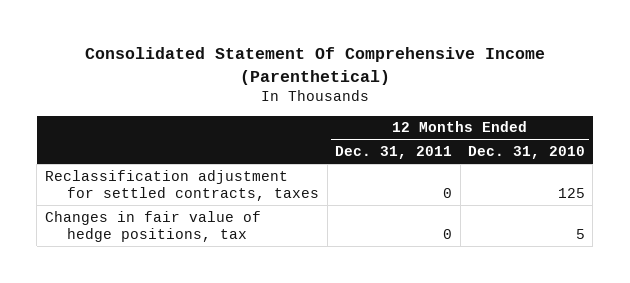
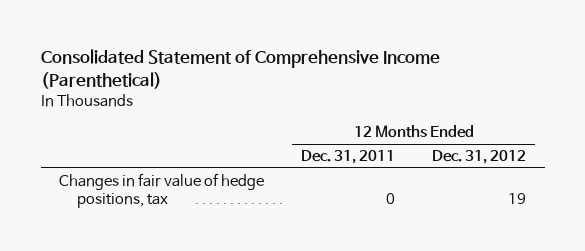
[84,47,545,85] Consolidated Statement Of Comprehensive Income (Parenthetical) -> [40,49,440,89] Consolidated Statement of Comprehensive Income (Parenthetical)
[467,146,585,160] Dec. 31, 2010 -> none
none -> [432,150,527,165] Dec. 31, 2012
[44,169,320,202] Reclassification adjustment for settled contracts, taxes -> none

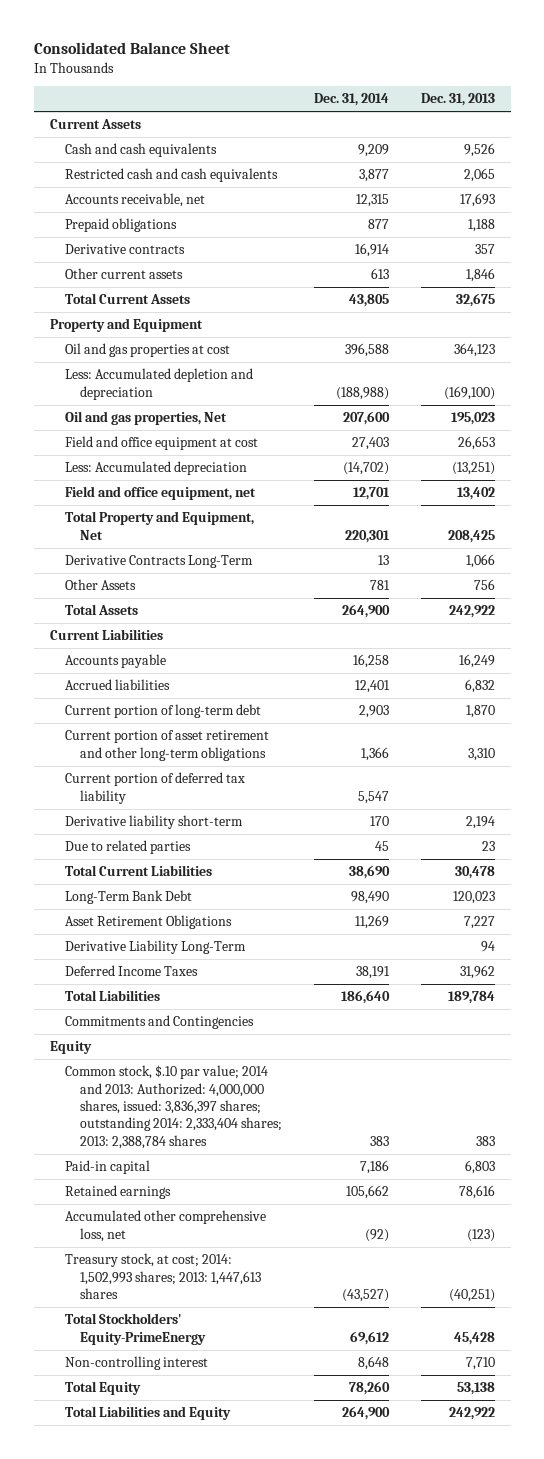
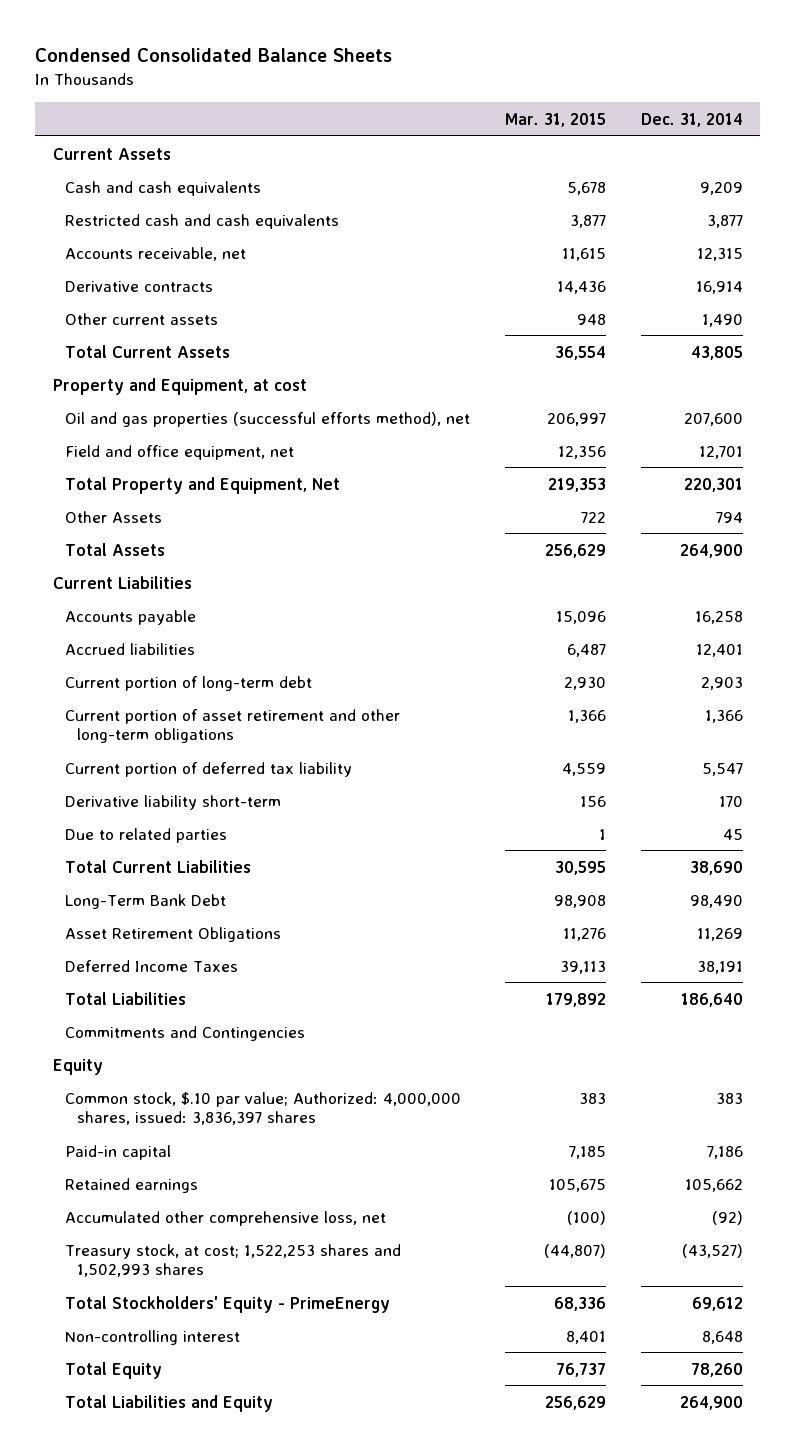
[33,42,230,55] Consolidated Balance Sheet -> [35,48,393,63] Condensed Consolidated Balance Sheets
[420,93,495,107] Dec. 31, 2013 -> none
none -> [504,112,606,127] Mar. 31, 2015
[64,218,177,233] Prepaid obligations -> none
[370,268,389,280] 613 -> [701,313,743,327] 1,490
[64,343,230,358] Oil and gas properties at cost -> none
[64,368,253,400] Less: Accumulated depletion and depreciation -> none
[64,436,258,451] Field and office equipment at cost -> none
[64,461,247,476] Less: Accumulated depreciation -> none
[49,318,203,333] Property and Equipment -> [52,377,307,395] Property and Equipment, at cost
[64,411,227,426] Oil and gas properties, Net -> [65,411,471,427] Oil and gas properties (successful efforts method), net
[64,555,253,569] Derivative Contracts Long-Term -> none
[369,580,390,591] 781 -> [715,511,743,523] 794
[64,940,246,955] Derivative Liability Long-Term -> none
[64,1065,282,1149] Common stock, $.10 par value; 2014 and 2013: Authorized: 4,000,000 shares, issued: 3,836,397 shares; outstanding 2014: 2,333,404 shares; 2013: 2,388,784 shares -> [65,1091,462,1126] Common stock, $.10 par value; Authorized: 4,000,000 shares, issued: 3,836,397 shares
[64,1253,261,1299] Treasury stock, at cost; 2014: 1,502,993 shares; 2013: 1,447,613 shares -> [65,1243,402,1278] Treasury stock, at cost; 1,522,253 shares and 1,502,993 shares
[64,1313,206,1345] Total Stockholders' Equity-PrimeEnergy -> [65,1295,391,1313] Total Stockholders' Equity - PrimeEnergy

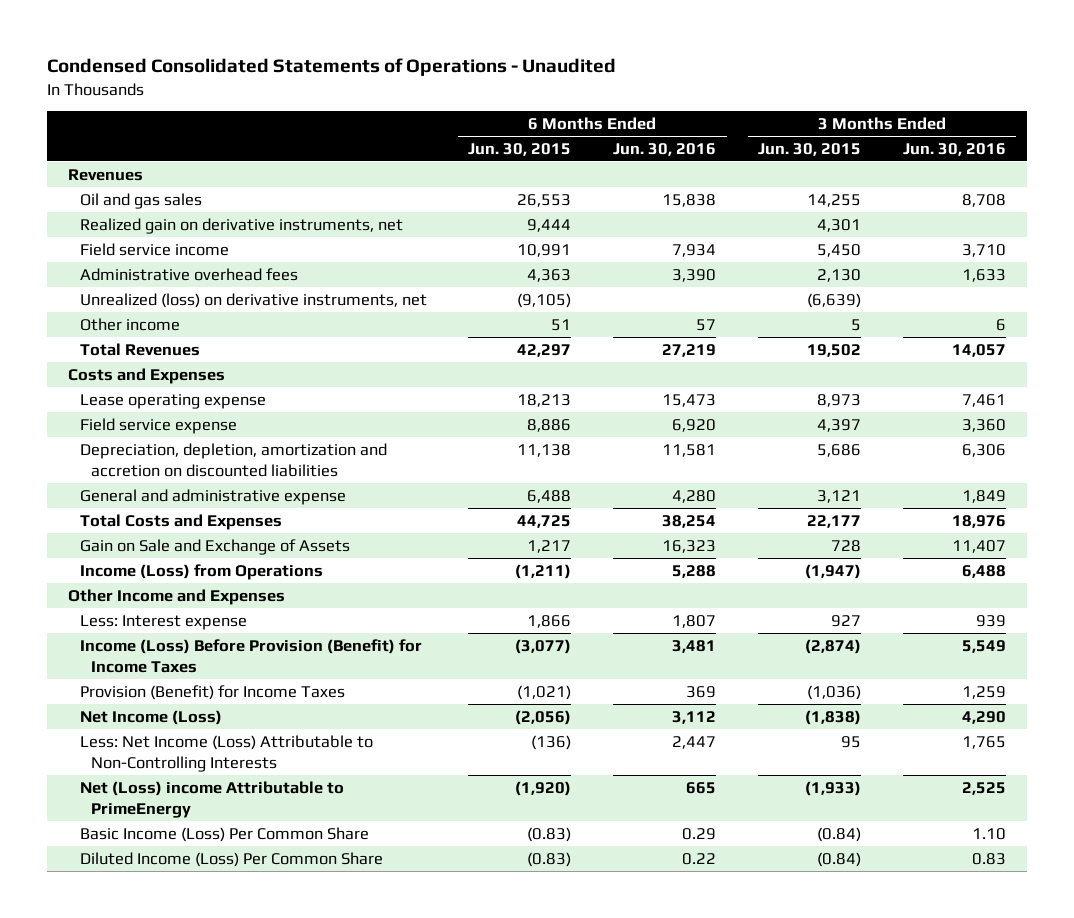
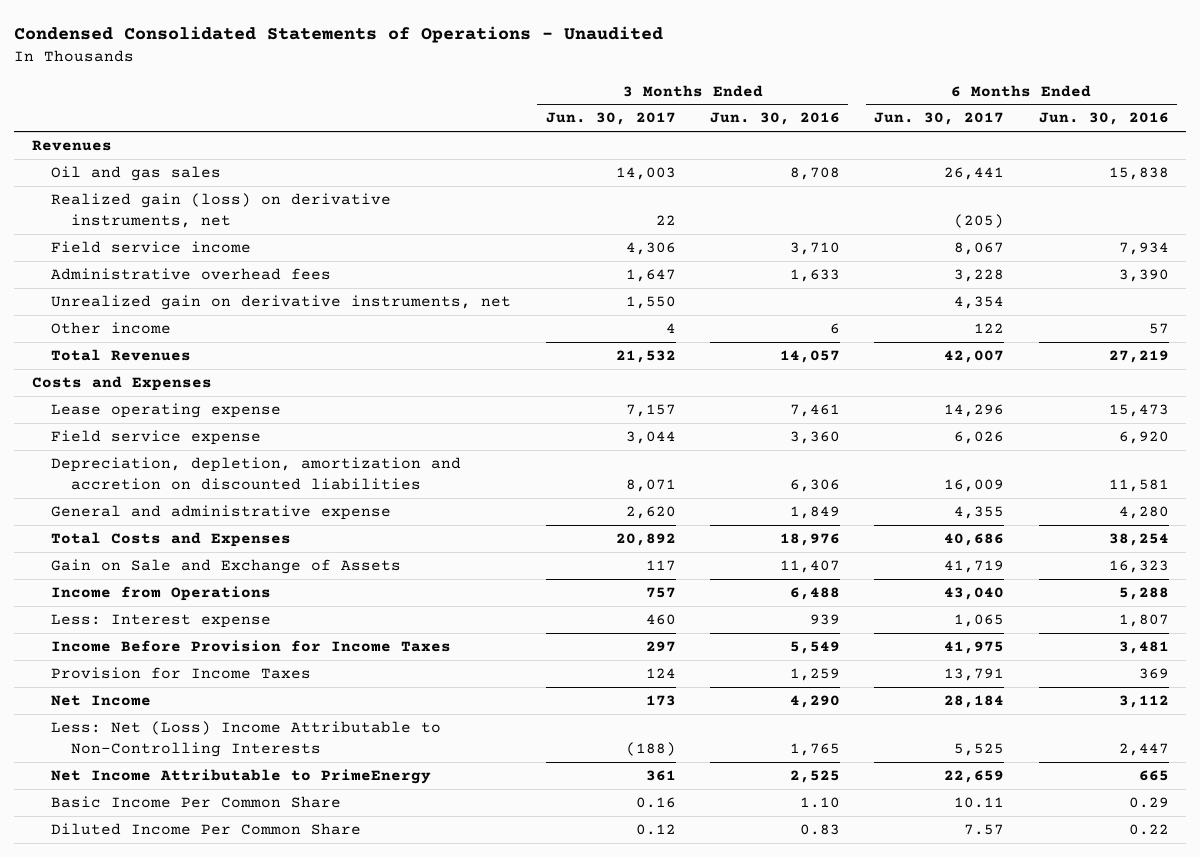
[468,142,572,156] Jun. 30, 2015 -> none
[758,142,862,156] Jun. 30, 2015 -> none
none -> [545,112,676,126] Jun. 30, 2017
none -> [874,112,1005,126] Jun. 30, 2017
[79,217,403,234] Realized gain on derivative instruments, net -> [51,193,392,228] Realized gain (loss) on derivative instruments, net
[79,292,427,308] Unrealized (loss) on derivative instruments, net -> [51,295,512,311] Unrealized gain on derivative instruments, net
[67,588,285,605] Other Income and Expenses -> none
[79,563,323,580] Income (Loss) from Operations -> [51,586,272,602] Income from Operations
[79,638,422,673] Income (Loss) Before Provision (Benefit) for Income Taxes -> [51,640,452,653] Income Before Provision for Income Taxes
[79,684,345,700] Provision (Benefit) for Income Taxes -> [51,667,312,680] Provision for Income Taxes
[79,709,222,725] Net Income (Loss) -> [51,695,152,707] Net Income
[79,734,373,772] Less: Net Income (Loss) Attributable to Non-Controlling Interests -> [51,721,442,757] Less: Net (Loss) Income Attributable to Non-Controlling Interests
[79,780,344,818] Net (Loss) income Attributable to PrimeEnergy -> [51,769,432,785] Net Income Attributable to PrimeEnergy
[79,826,369,842] Basic Income (Loss) Per Common Share -> [51,796,342,809] Basic Income Per Common Share
[79,851,383,867] Diluted Income (Loss) Per Common Share -> [51,823,362,836] Diluted Income Per Common Share

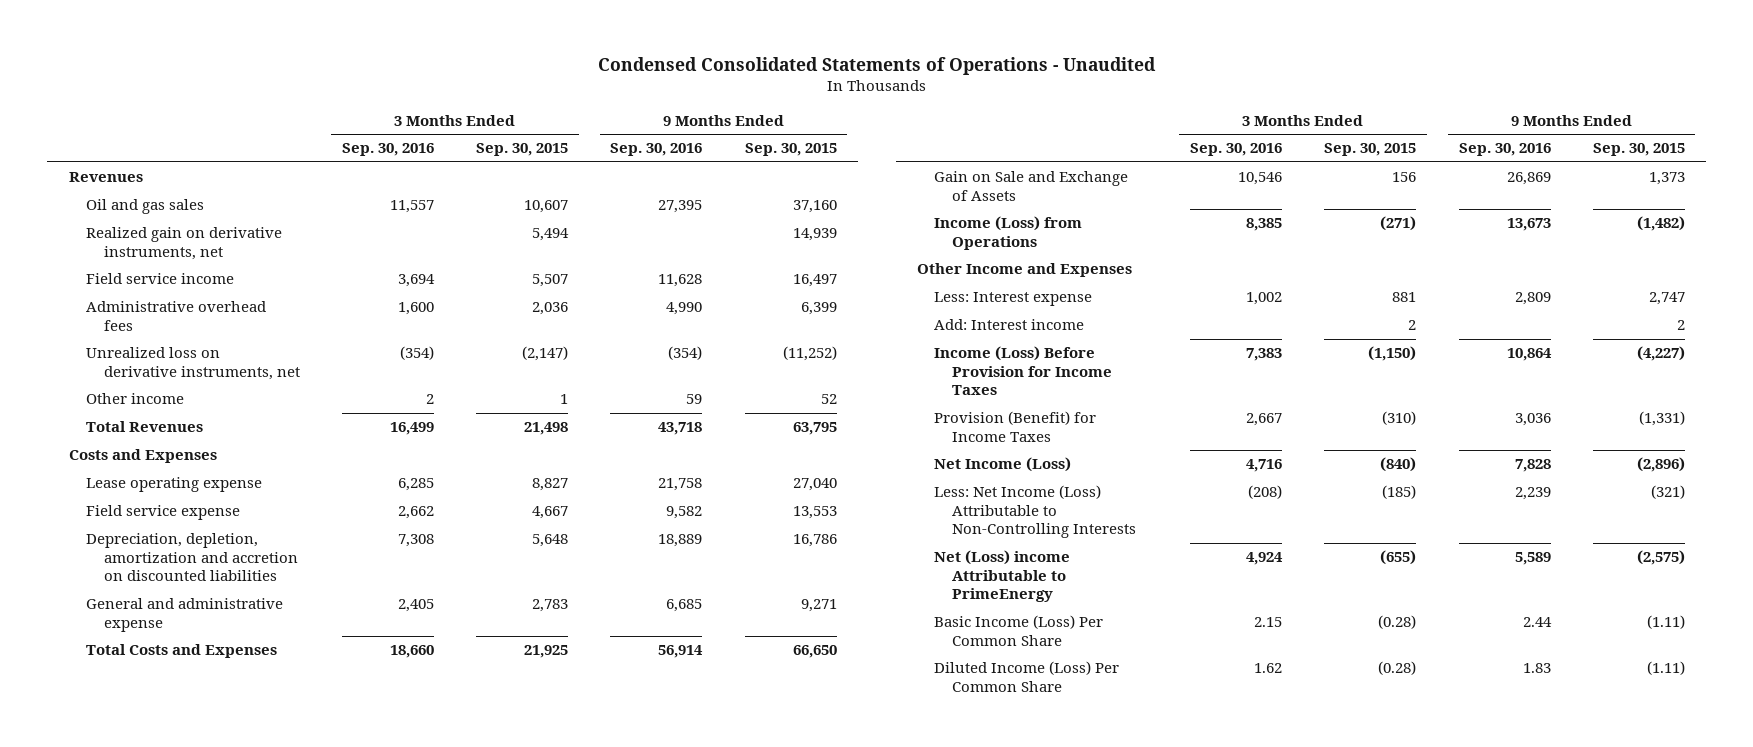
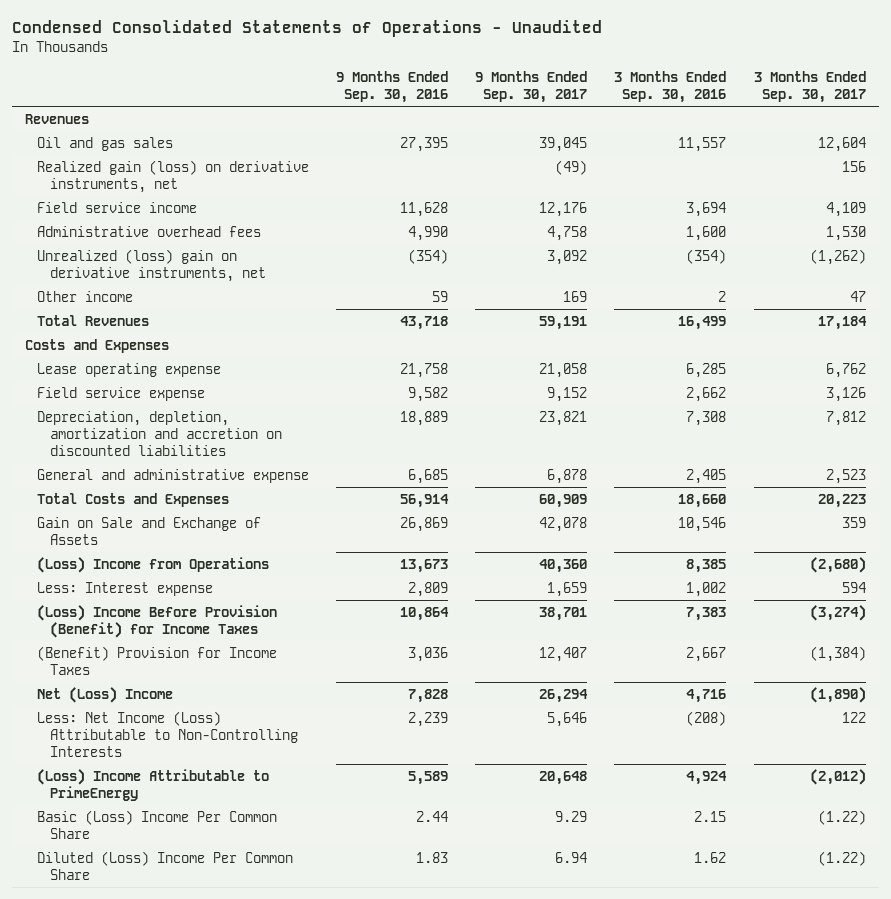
[476,143,569,157] Sep. 30, 2015 -> none
[744,143,837,157] Sep. 30, 2015 -> none
none -> [475,71,588,104] 9 Months Ended Sep. 30, 2017
none -> [753,71,866,104] 3 Months Ended Sep. 30, 2017
[86,227,283,260] Realized gain on derivative instruments, net -> [37,159,310,193] Realized gain (loss) on derivative instruments, net
[86,347,300,380] Unrealized loss on derivative instruments, net -> [37,248,266,282] Unrealized (loss) gain on derivative instruments, net
[916,263,1132,278] Other Income and Expenses -> none
[934,216,1083,250] Income (Loss) from Operations -> [37,556,270,573] (Loss) Income from Operations
[934,319,1085,331] Add: Interest income -> none
[934,346,1112,396] Income (Loss) Before Provision for Income Taxes -> [37,604,278,638] (Loss) Income Before Provision (Benefit) for Income Taxes
[934,411,1097,442] Provision (Benefit) for Income Taxes -> [37,645,278,675] (Benefit) Provision for Income Taxes
[934,457,1072,473] Net Income (Loss) -> [37,686,174,703] Net (Loss) Income
[934,550,1071,603] Net (Loss) income Attributable to PrimeEnergy -> [37,768,270,801] (Loss) Income Attributable to PrimeEnergy
[934,615,1104,646] Basic Income (Loss) Per Common Share -> [37,809,278,839] Basic (Loss) Income Per Common Share
[934,661,1120,692] Diluted Income (Loss) Per Common Share -> [37,850,294,880] Diluted (Loss) Income Per Common Share

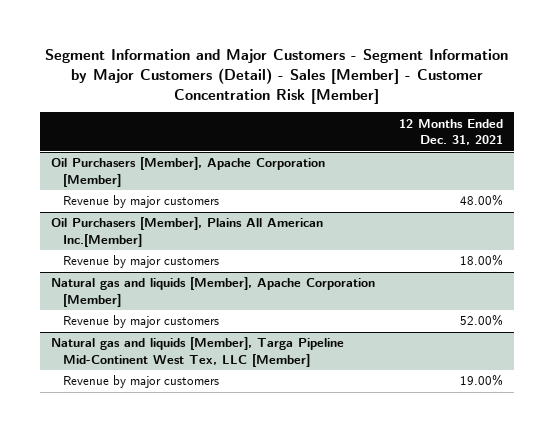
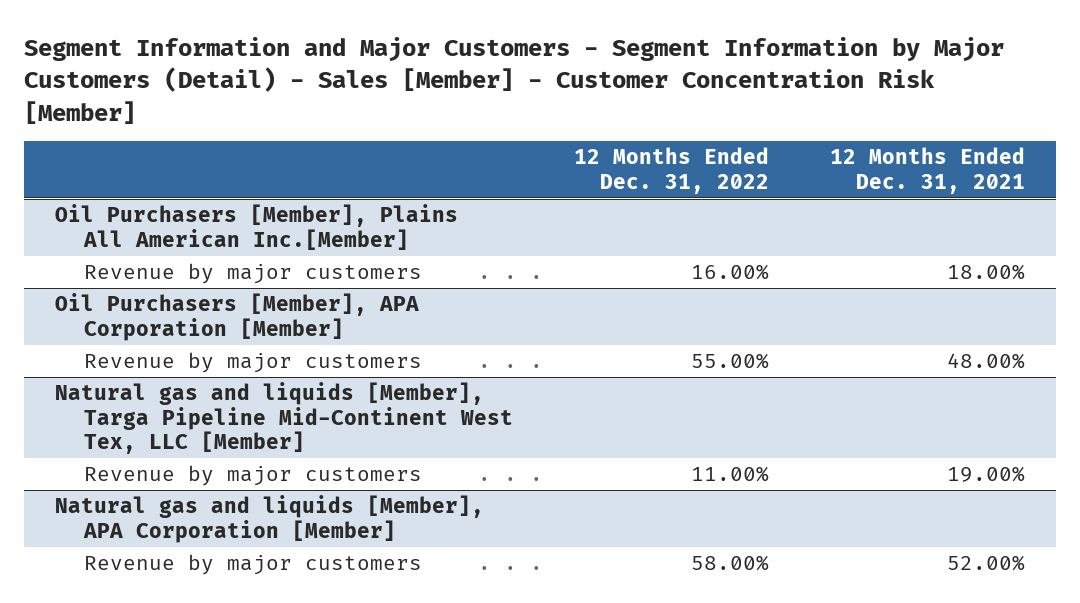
none -> [573,147,769,194] 12 Months Ended Dec. 31, 2022
[51,157,326,187] Oil Purchasers [Member], Apache Corporation [Member] -> none
[62,195,219,209] Revenue by major customers -> none
[51,277,376,307] Natural gas and liquids [Member], Apache Corporation [Member] -> none
none -> [55,293,420,341] Oil Purchasers [Member], APA Corporation [Member]
[459,314,503,327] 52.00% -> [947,353,1026,370] 48.00%
none -> [55,495,485,543] Natural gas and liquids [Member], APA Corporation [Member]
none -> [83,554,422,576] Revenue by major customers

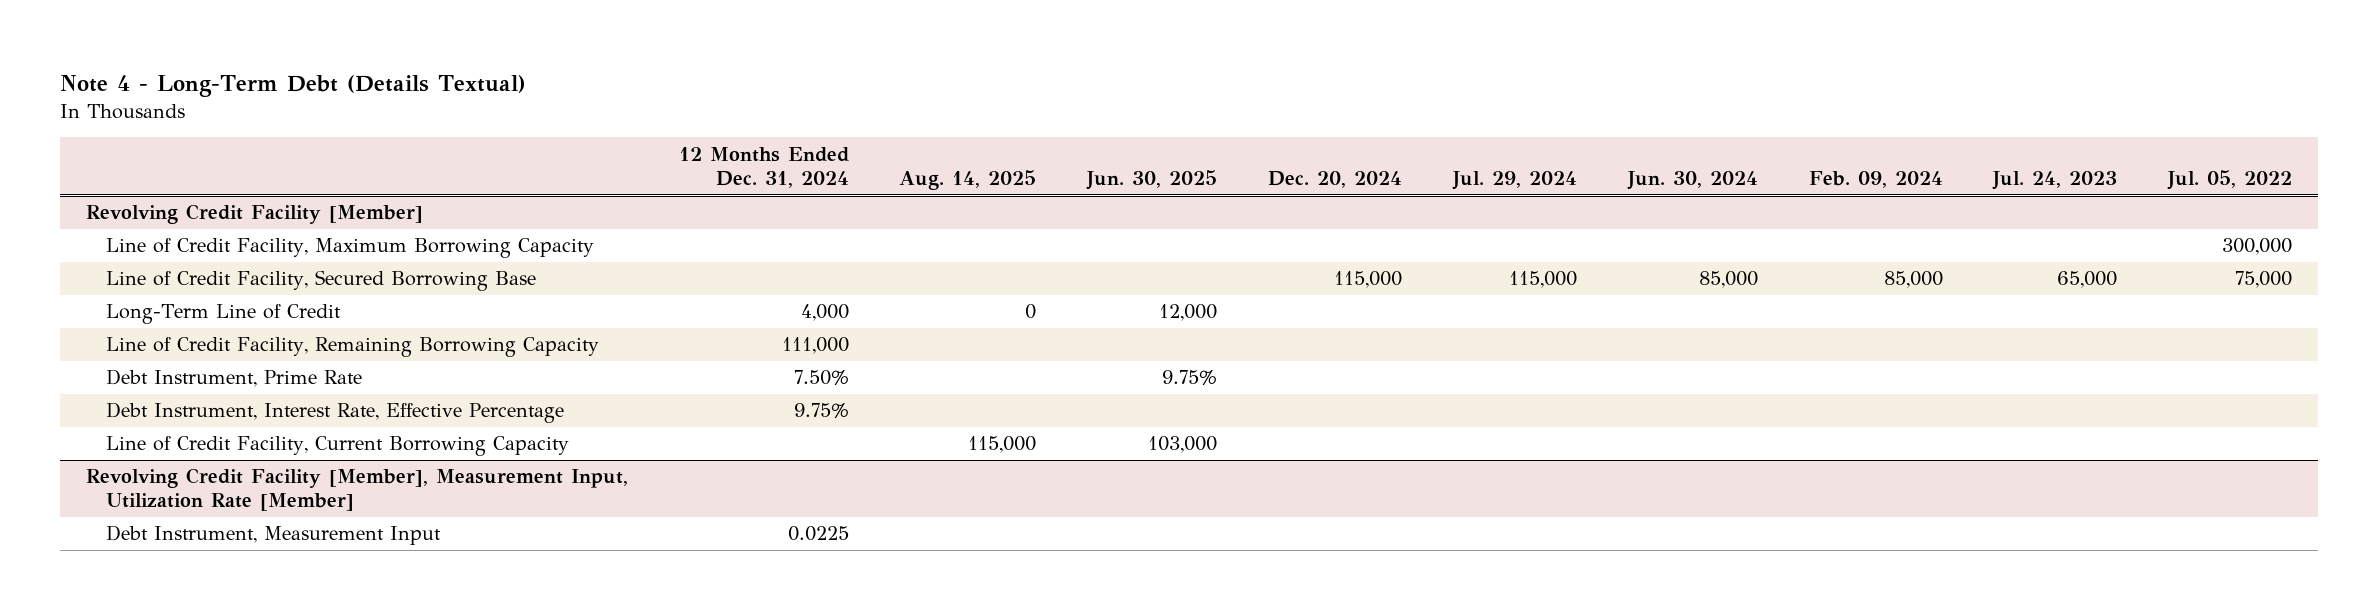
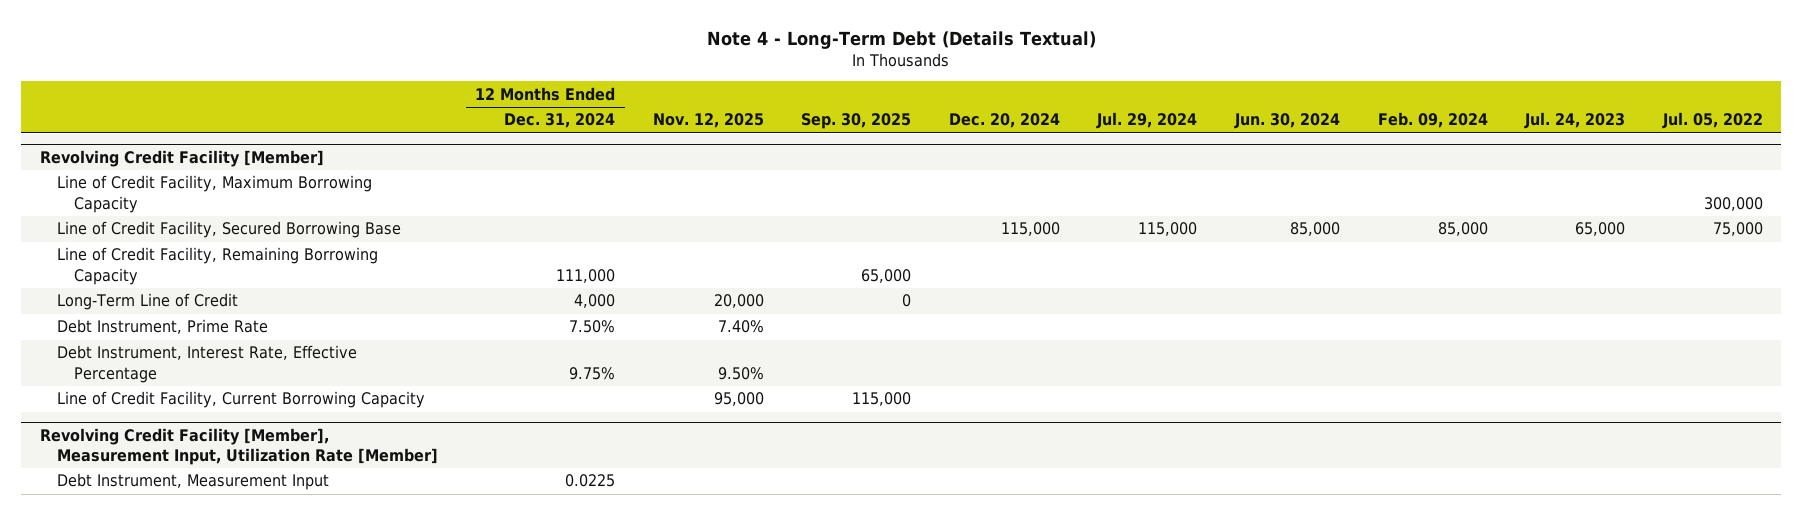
[899,169,1037,190] Aug. 14, 2025 -> none
[1086,169,1218,190] Jun. 30, 2025 -> none
none -> [652,113,764,129] Nov. 12, 2025
none -> [801,113,912,130] Sep. 30, 2025
[106,304,342,325] Long-Term Line of Credit -> [56,293,238,311] Long-Term Line of Credit

